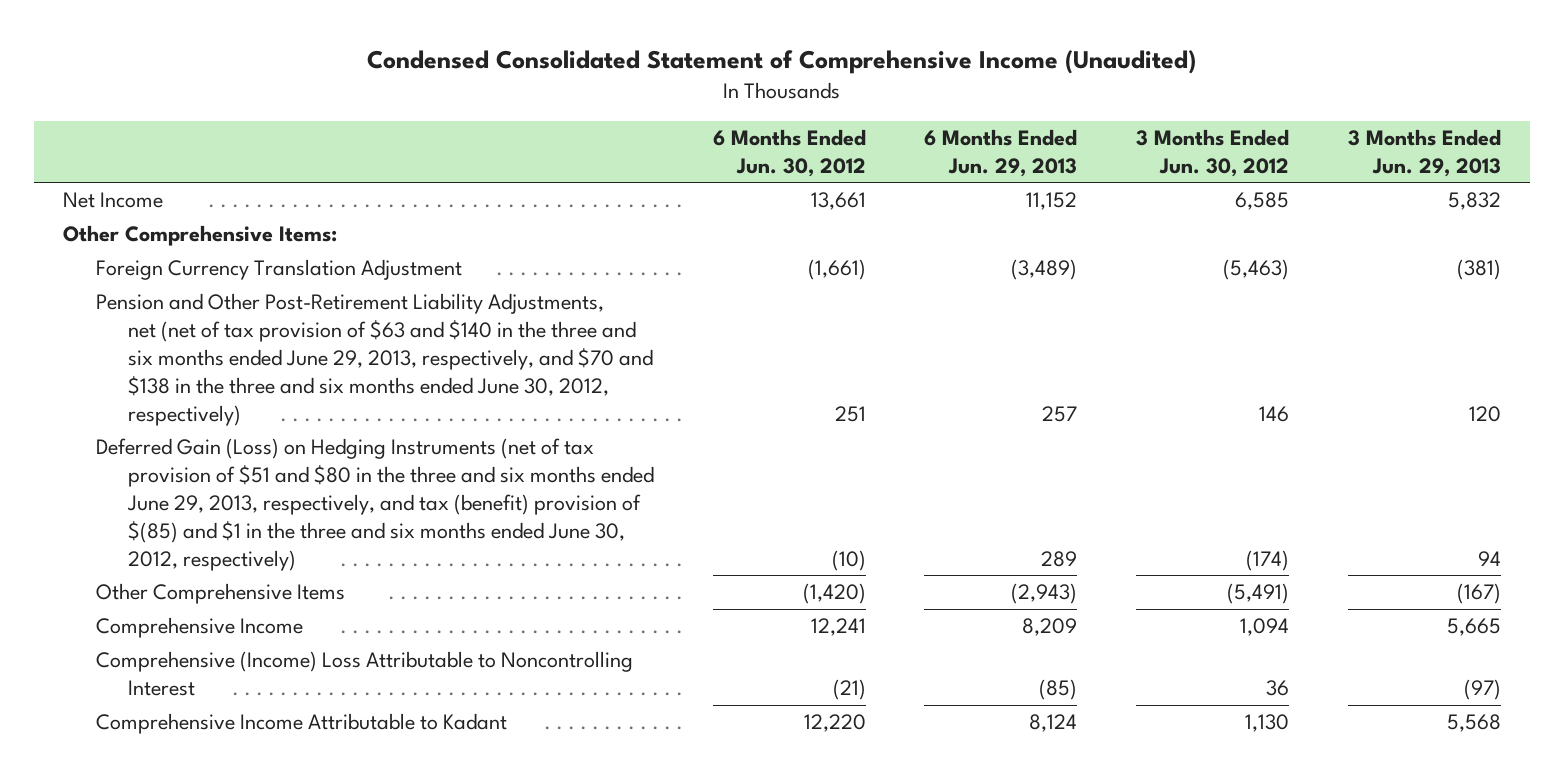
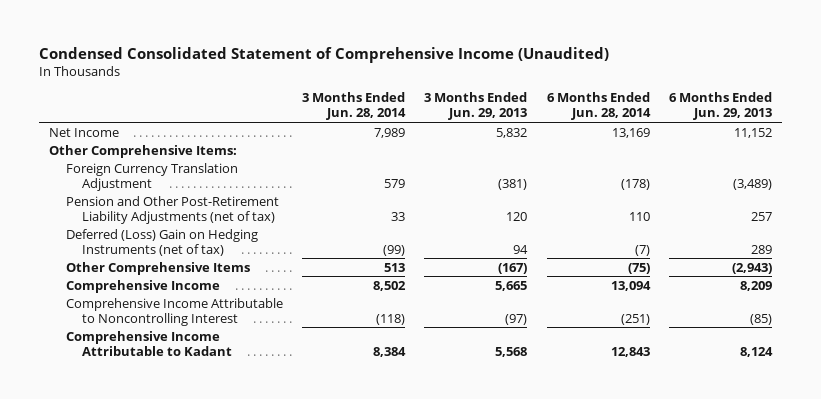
[712,128,866,177] 6 Months Ended Jun. 30, 2012 -> none
[1136,128,1290,177] 3 Months Ended Jun. 30, 2012 -> none
none -> [301,92,406,121] 3 Months Ended Jun. 28, 2014
none -> [546,92,651,121] 6 Months Ended Jun. 28, 2014
[95,293,653,426] Pension and Other Post-Retirement Liability Adjustments, net (net of tax provision of $63 and $140 in the three and six months ended June 29, 2013, respectively, and $70 and $138 in the three and six months ended June 30, 2012, respectively) -> [65,195,279,224] Pension and Other Post-Retirement Liability Adjustments (net of tax)
[95,438,654,571] Deferred Gain (Loss) on Hedging Instruments (net of tax provision of $51 and $80 in the three and six months ended June 29, 2013, respectively, and tax (benefit) provision of $(85) and $1 in the three and six months ended June 30, 2012, respectively) -> [65,228,258,256] Deferred (Loss) Gain on Hedging Instruments (net of tax)
[95,651,633,697] Comprehensive (Income) Loss Attributable to Noncontrolling Interest -> [65,297,283,326] Comprehensive Income Attributable to Noncontrolling Interest

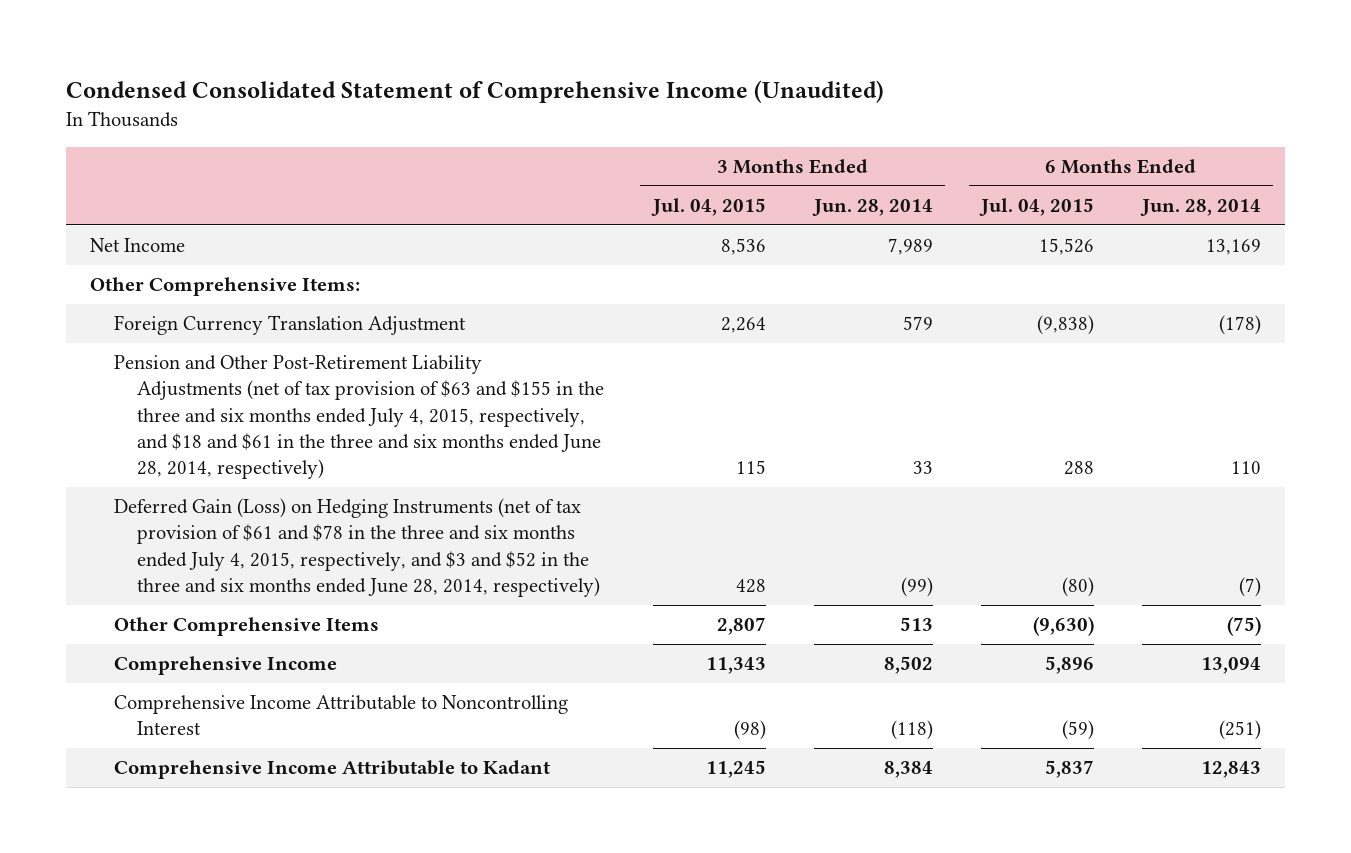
[424,92,528,121] 3 Months Ended Jun. 29, 2013 -> none
[669,92,773,121] 6 Months Ended Jun. 29, 2013 -> none
none -> [650,198,766,217] Jul. 04, 2015
none -> [978,198,1094,217] Jul. 04, 2015
[65,195,279,224] Pension and Other Post-Retirement Liability Adjustments (net of tax) -> [113,355,605,480] Pension and Other Post-Retirement Liability Adjustments (net of tax provision of $63 and $155 in the three and six months ended July 4, 2015, respectively, and $18 and $61 in the three and six months ended June 28, 2014, respectively)
[65,228,258,256] Deferred (Loss) Gain on Hedging Instruments (net of tax) -> [113,498,601,597] Deferred Gain (Loss) on Hedging Instruments (net of tax provision of $61 and $78 in the three and six months ended July 4, 2015, respectively, and $3 and $52 in the three and six months ended June 28, 2014, respectively)

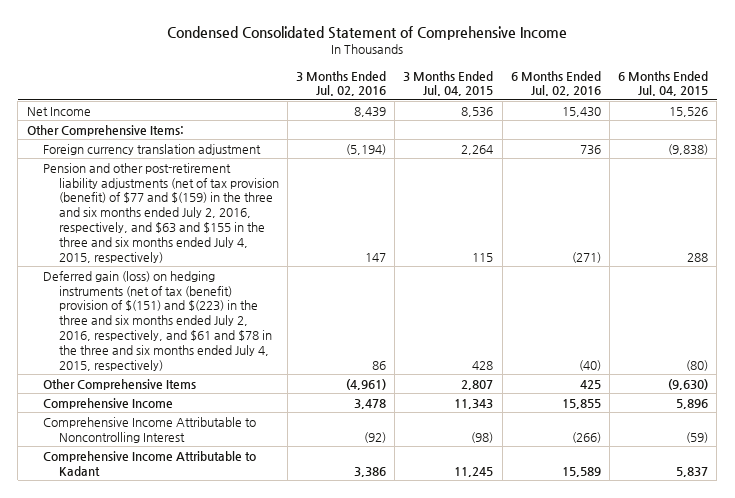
[66,80,885,104] Condensed Consolidated Statement of Comprehensive Income (Unaudited) -> [167,25,568,40] Condensed Consolidated Statement of Comprehensive Income
[811,199,933,217] Jun. 28, 2014 -> none
[1139,199,1261,217] Jun. 28, 2014 -> none
none -> [296,70,387,97] 3 Months Ended Jul. 02, 2016
none -> [510,70,601,97] 6 Months Ended Jul. 02, 2016
[113,315,466,336] Foreign Currency Translation Adjustment -> [42,143,261,155] Foreign currency translation adjustment
[113,355,605,480] Pension and Other Post-Retirement Liability Adjustments (net of tax provision of $63 and $155 in the three and six months ended July 4, 2015, respectively, and $18 and $61 in the three and six months ended June 28, 2014, respectively) -> [42,162,279,263] Pension and other post-retirement liability adjustments (net of tax provision (benefit) of $77 and $(159) in the three and six months ended July 2, 2016, respectively, and $63 and $155 in the three and six months ended July 4, 2015, respectively)
[113,498,601,597] Deferred Gain (Loss) on Hedging Instruments (net of tax provision of $61 and $78 in the three and six months ended July 4, 2015, respectively, and $3 and $52 in the three and six months ended June 28, 2014, respectively) -> [42,270,272,371] Deferred gain (loss) on hedging instruments (net of tax (benefit) provision of $(151) and $(223) in the three and six months ended July 2, 2016, respectively, and $61 and $78 in the three and six months ended July 4, 2015, respectively)

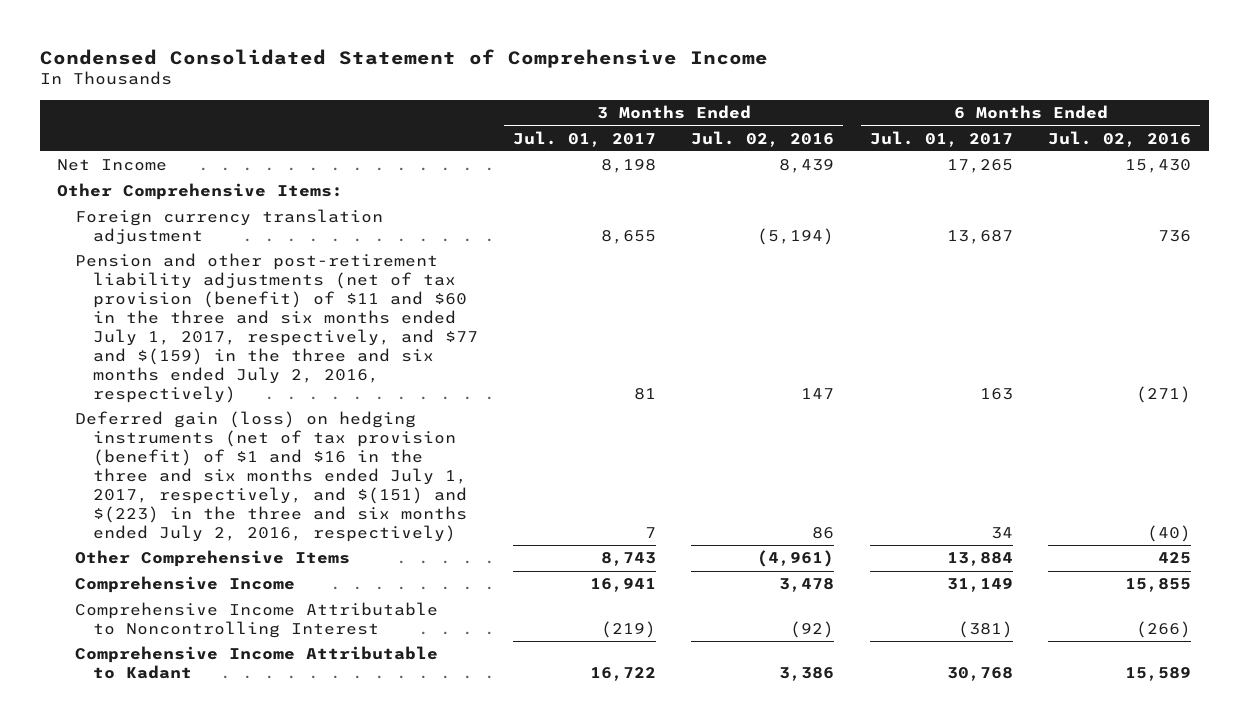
[403,70,494,97] 3 Months Ended Jul. 04, 2015 -> none
[618,70,709,97] 6 Months Ended Jul. 04, 2015 -> none
none -> [513,130,657,147] Jul. 01, 2017
none -> [869,130,1013,147] Jul. 01, 2017
[42,162,279,263] Pension and other post-retirement liability adjustments (net of tax provision (benefit) of $77 and $(159) in the three and six months ended July 2, 2016, respectively, and $63 and $155 in the three and six months ended July 4, 2015, respectively) -> [74,253,478,403] Pension and other post-retirement liability adjustments (net of tax provision (benefit) of $11 and $60 in the three and six months ended July 1, 2017, respectively, and $77 and $(159) in the three and six months ended July 2, 2016, respectively)
[42,270,272,371] Deferred gain (loss) on hedging instruments (net of tax (benefit) provision of $(151) and $(223) in the three and six months ended July 2, 2016, respectively, and $61 and $78 in the three and six months ended July 4, 2015, respectively) -> [74,411,467,542] Deferred gain (loss) on hedging instruments (net of tax provision (benefit) of $1 and $16 in the three and six months ended July 1, 2017, respectively, and $(151) and $(223) in the three and six months ended July 2, 2016, respectively)

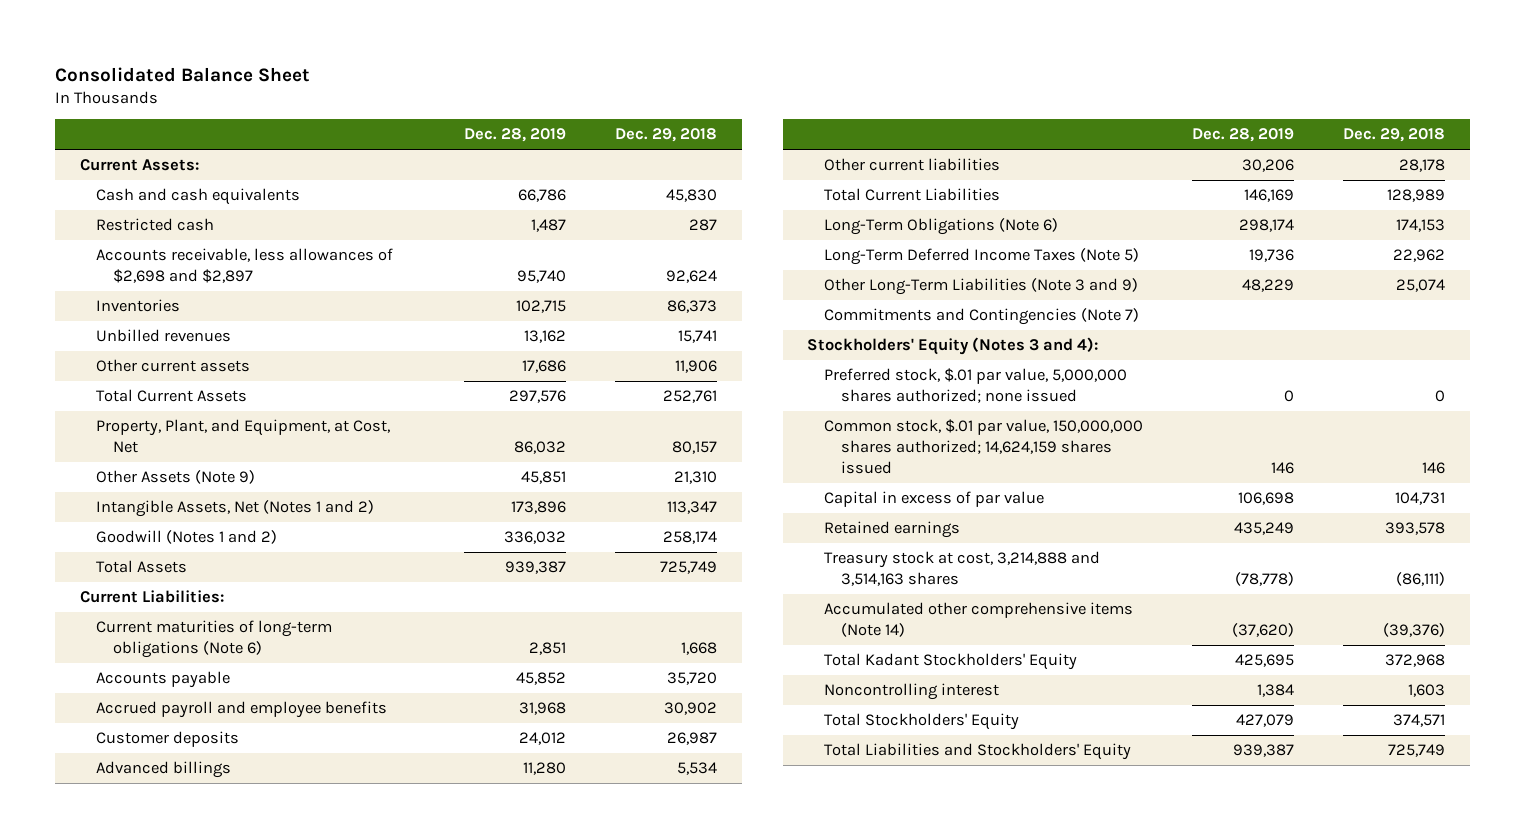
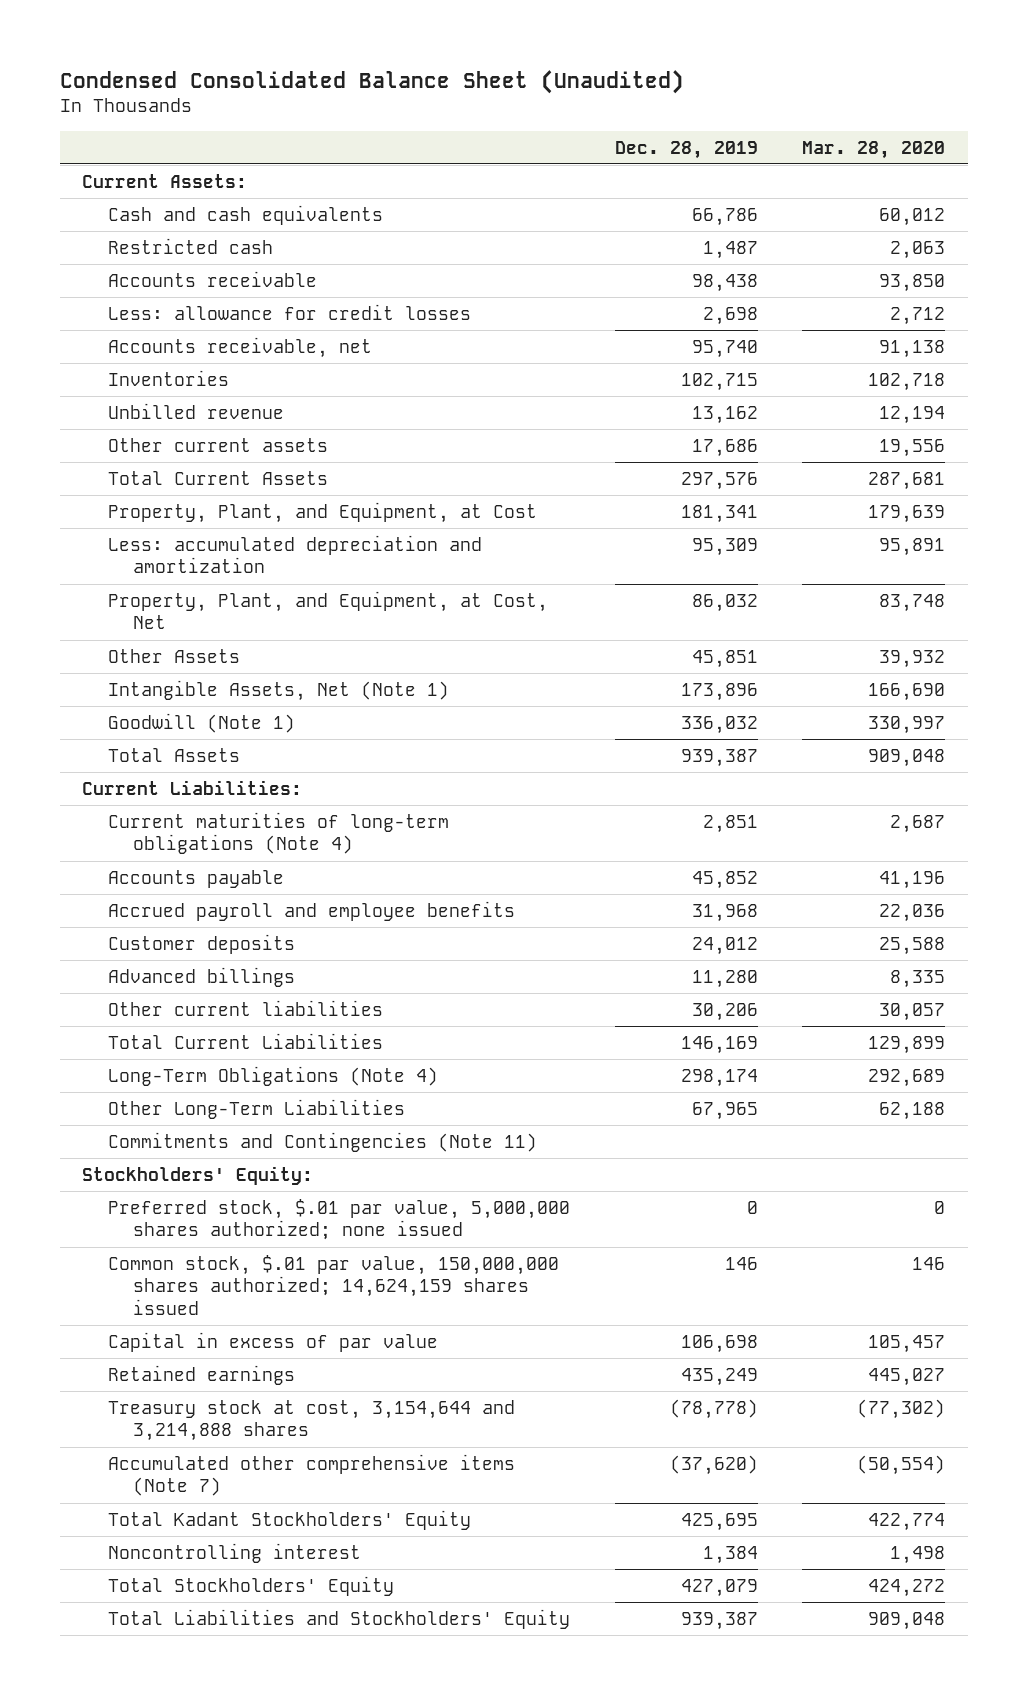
[55,66,311,82] Consolidated Balance Sheet -> [60,70,685,95] Condensed Consolidated Balance Sheet (Unaudited)
[615,128,718,143] Dec. 29, 2018 -> none
none -> [802,140,946,159] Mar. 28, 2020
none -> [107,270,317,287] Accounts receivable
none -> [107,303,471,320] Less: allowance for credit losses
[96,248,394,284] Accounts receivable, less allowances of $2,698 and $2,897 -> [107,336,372,358] Accounts receivable, net
[96,329,232,343] Unbilled revenues -> [107,402,284,419] Unbilled revenue
none -> [107,501,537,523] Property, Plant, and Equipment, at Cost
none -> [107,534,482,574] Less: accumulated depreciation and amortization
[96,470,256,485] Other Assets (Note 9) -> [107,648,240,663] Other Assets
[96,500,375,518] Intangible Assets, Net (Notes 1 and 2) -> [107,679,449,701] Intangible Assets, Net (Note 1)
[96,530,278,545] Goodwill (Notes 1 and 2) -> [107,712,295,733] Goodwill (Note 1)
[96,620,333,659] Current maturities of long-term obligations (Note 6) -> [107,811,449,855] Current maturities of long-term obligations (Note 4)
[824,248,1140,266] Long-Term Deferred Income Taxes (Note 5) -> none
[824,218,1059,236] Long-Term Obligations (Note 6) -> [107,1065,438,1086] Long-Term Obligations (Note 4)
[824,278,1139,296] Other Long-Term Liabilities (Note 3 and 9) -> [107,1098,405,1119] Other Long-Term Liabilities
[1242,279,1295,293] 48,229 -> [691,1101,758,1120] 67,965
[824,308,1140,326] Commitments and Contingencies (Note 7) -> [107,1131,537,1152] Commitments and Contingencies (Note 11)
[807,337,1099,356] Stockholders' Equity (Notes 3 and 4): -> [82,1165,314,1185] Stockholders' Equity:
[824,551,1101,587] Treasury stock at cost, 3,214,888 and 3,514,163 shares -> [107,1399,515,1442] Treasury stock at cost, 3,154,644 and 3,214,888 shares
[824,602,1134,638] Accumulated other comprehensive items (Note 14) -> [107,1453,515,1497] Accumulated other comprehensive items (Note 7)

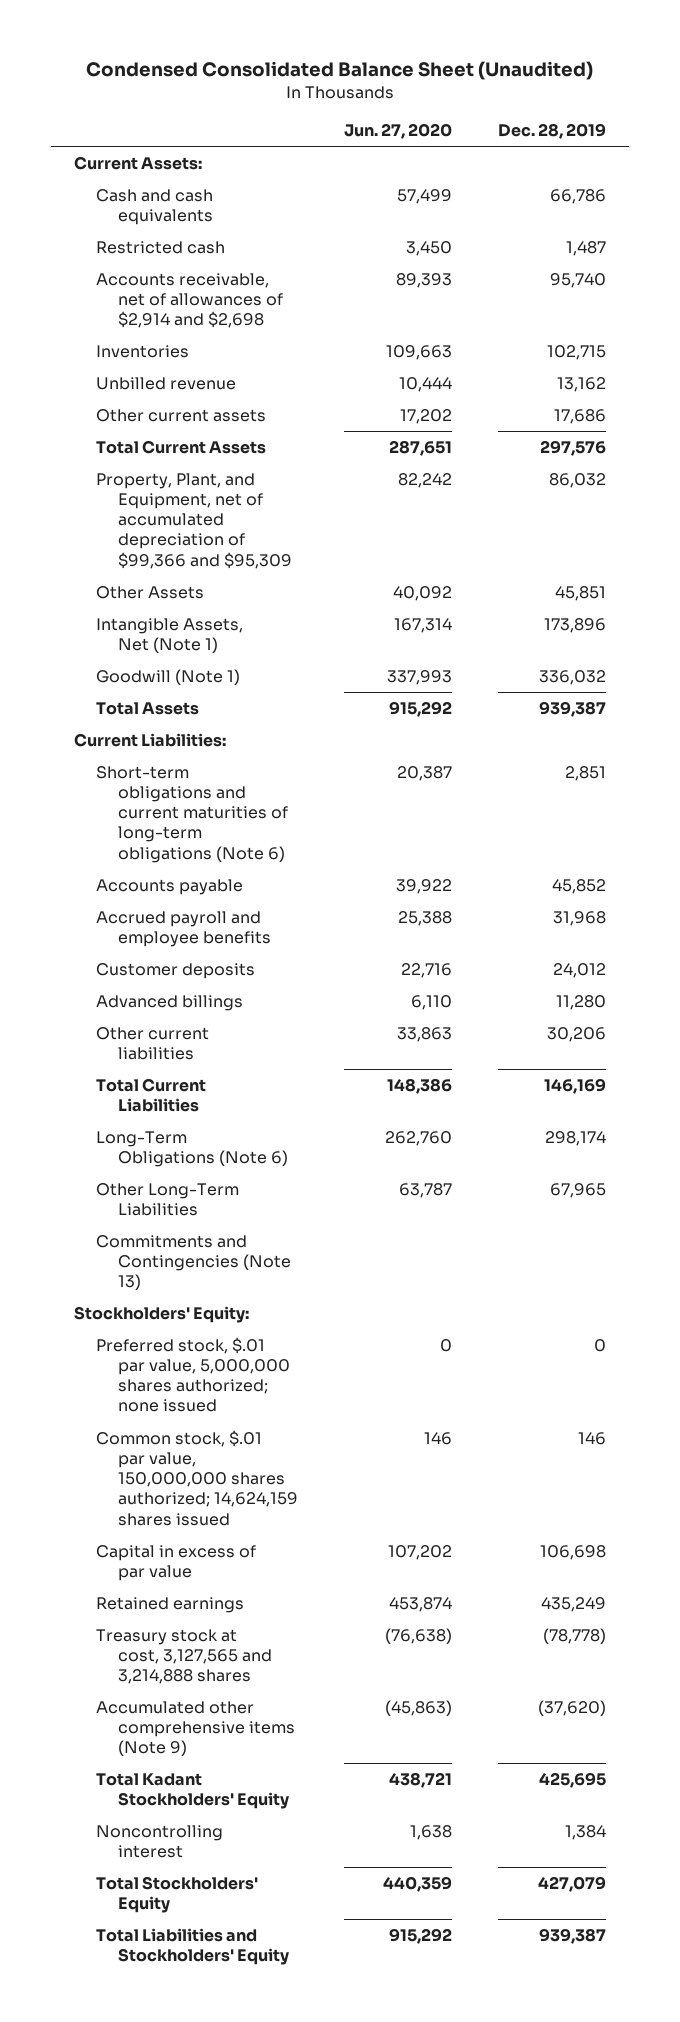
[802,140,946,159] Mar. 28, 2020 -> none
none -> [344,123,453,140] Jun. 27, 2020
[107,270,317,287] Accounts receivable -> none
[107,303,471,320] Less: allowance for credit losses -> none
[107,336,372,358] Accounts receivable, net -> [96,272,284,329] Accounts receivable, net of allowances of $2,914 and $2,698
[107,501,537,523] Property, Plant, and Equipment, at Cost -> none
[107,534,482,574] Less: accumulated depreciation and amortization -> none
[107,590,548,630] Property, Plant, and Equipment, at Cost, Net -> [96,472,293,569] Property, Plant, and Equipment, net of accumulated depreciation of $99,366 and $95,309
[107,811,449,855] Current maturities of long-term obligations (Note 4) -> [96,765,289,863] Short-term obligations and current maturities of long-term obligations (Note 6)
[107,1065,438,1086] Long-Term Obligations (Note 4) -> [96,1130,289,1168] Long-Term Obligations (Note 6)
[107,1131,537,1152] Commitments and Contingencies (Note 11) -> [96,1234,292,1291] Commitments and Contingencies (Note 13)
[107,1399,515,1442] Treasury stock at cost, 3,154,644 and 3,214,888 shares -> [96,1628,273,1685] Treasury stock at cost, 3,127,565 and 3,214,888 shares
[107,1453,515,1497] Accumulated other comprehensive items (Note 7) -> [96,1700,296,1757] Accumulated other comprehensive items (Note 9)

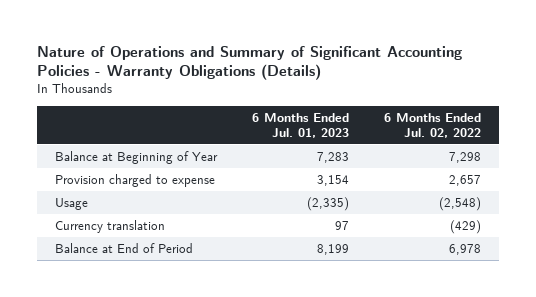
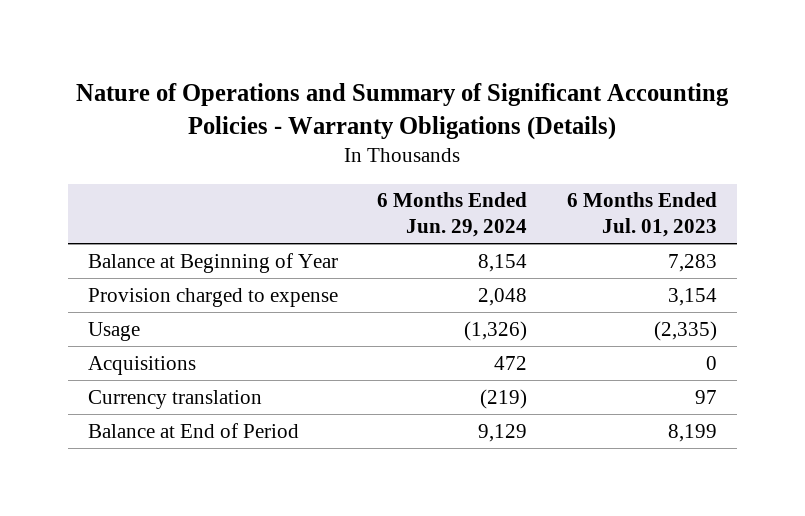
[384,113,482,138] 6 Months Ended Jul. 02, 2022 -> none
none -> [377,192,528,238] 6 Months Ended Jun. 29, 2024
none -> [87,355,196,375] Acquisitions

